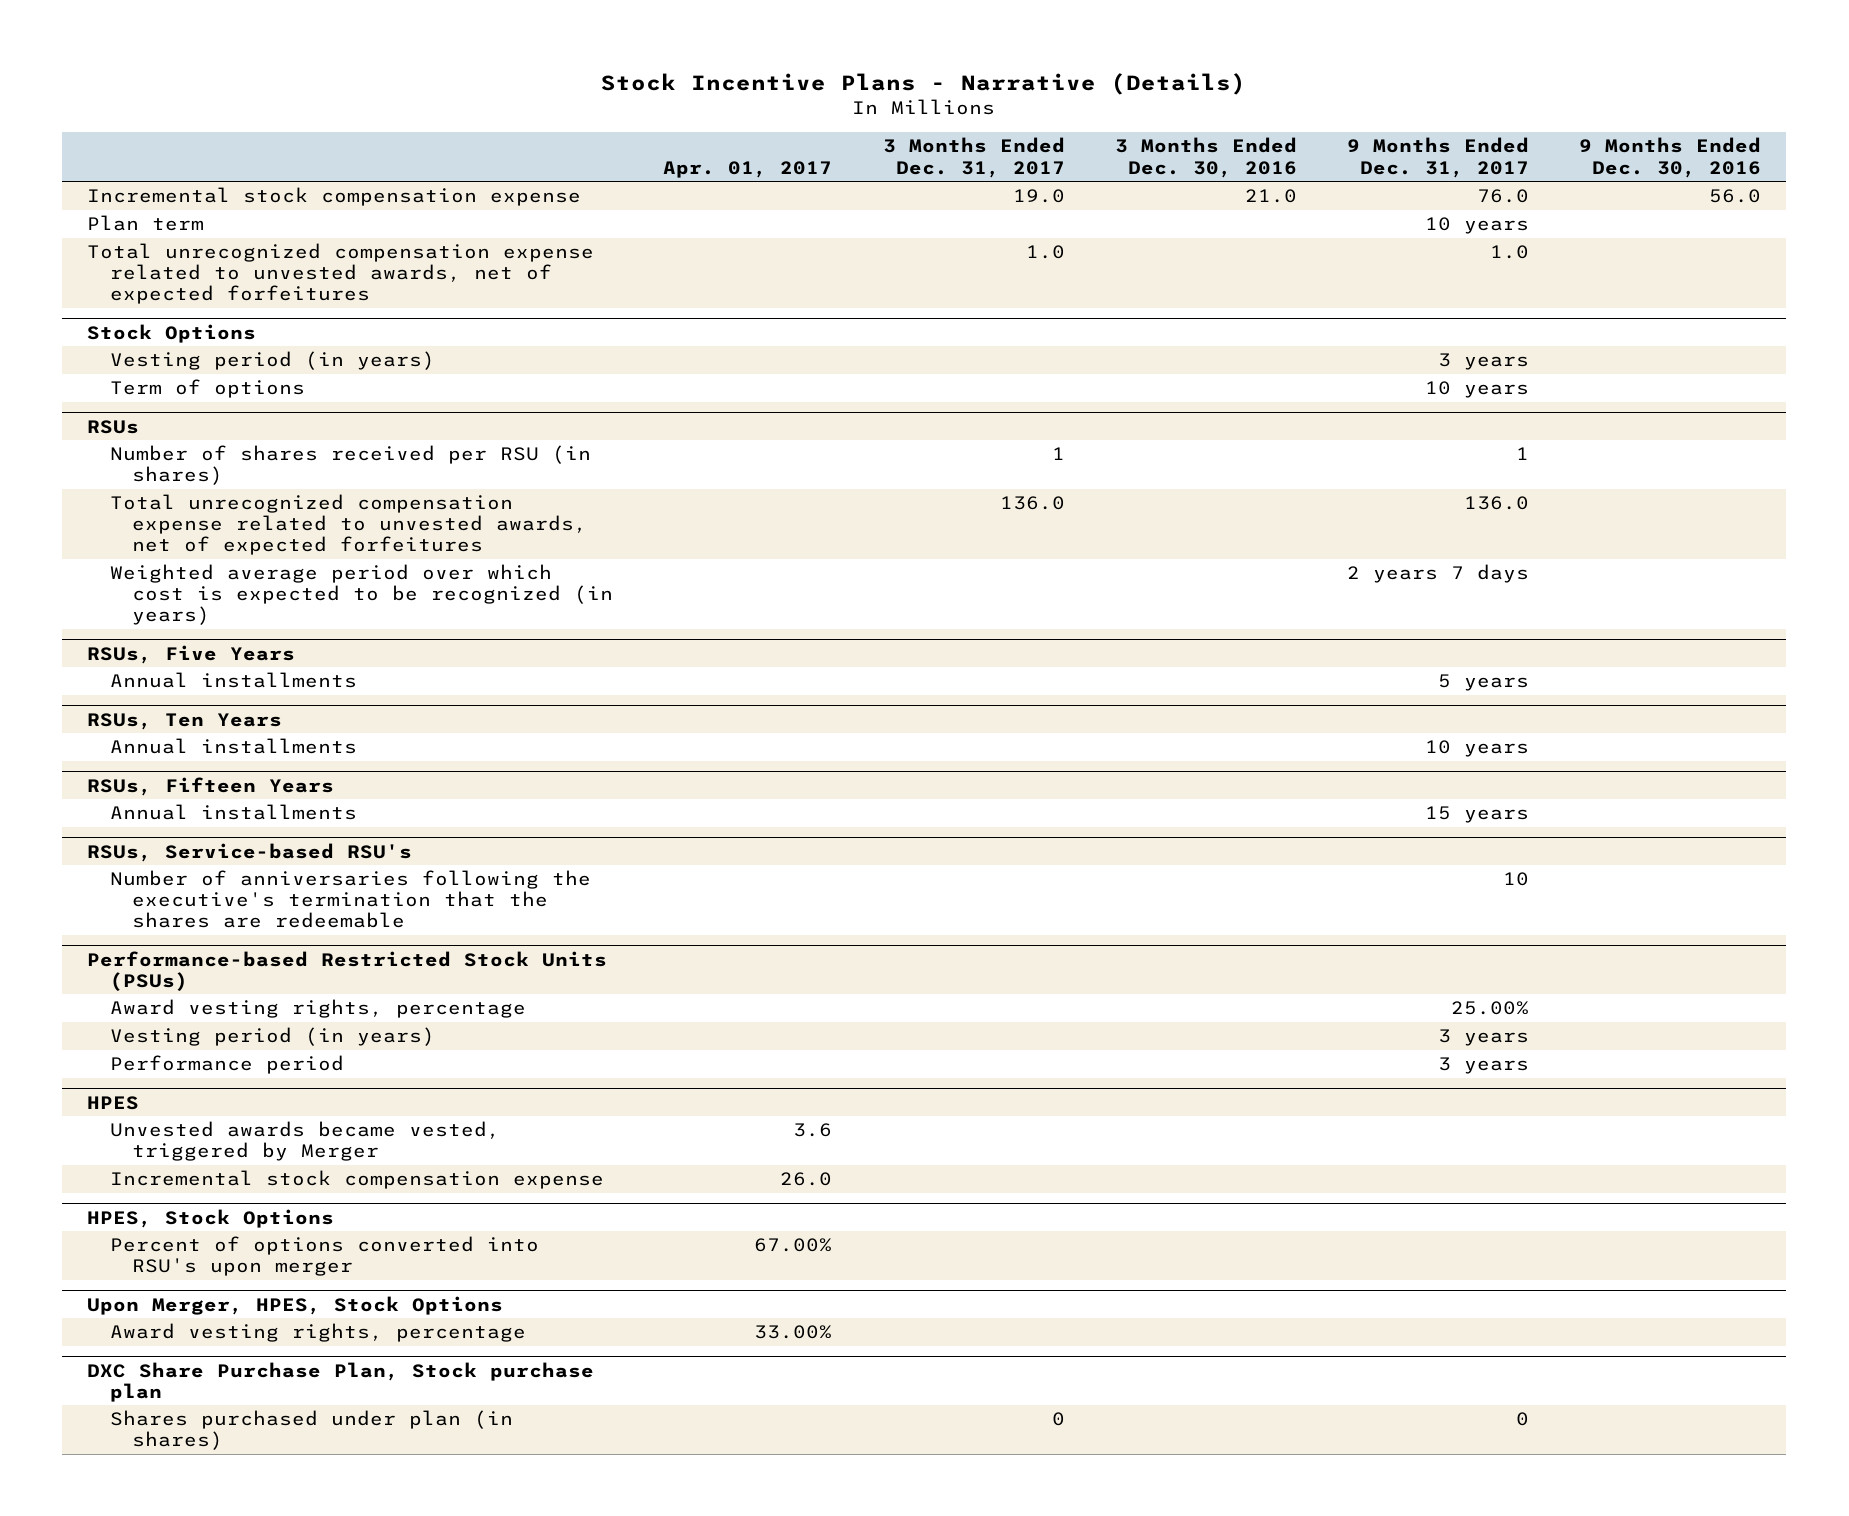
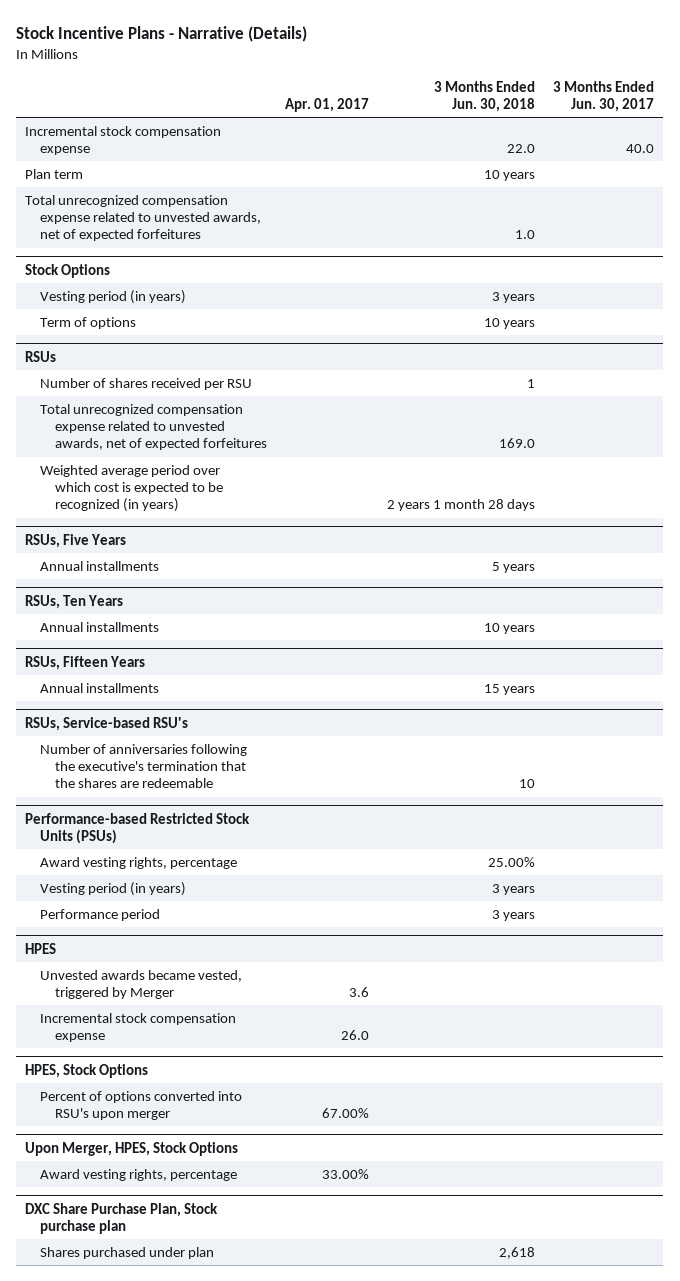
[882,137,1065,178] 3 Months Ended Dec. 31, 2017 -> none
[1114,137,1297,178] 3 Months Ended Dec. 30, 2016 -> none
[1347,137,1530,178] 9 Months Ended Dec. 31, 2017 -> none
[1579,137,1762,178] 9 Months Ended Dec. 30, 2016 -> none
none -> [434,80,536,113] 3 Months Ended Jun. 30, 2018
none -> [553,80,655,113] 3 Months Ended Jun. 30, 2017
[109,445,591,486] Number of shares received per RSU (in shares) -> [40,377,253,390] Number of shares received per RSU
[109,1410,513,1451] Shares purchased under plan (in shares) -> [40,1246,215,1259] Shares purchased under plan

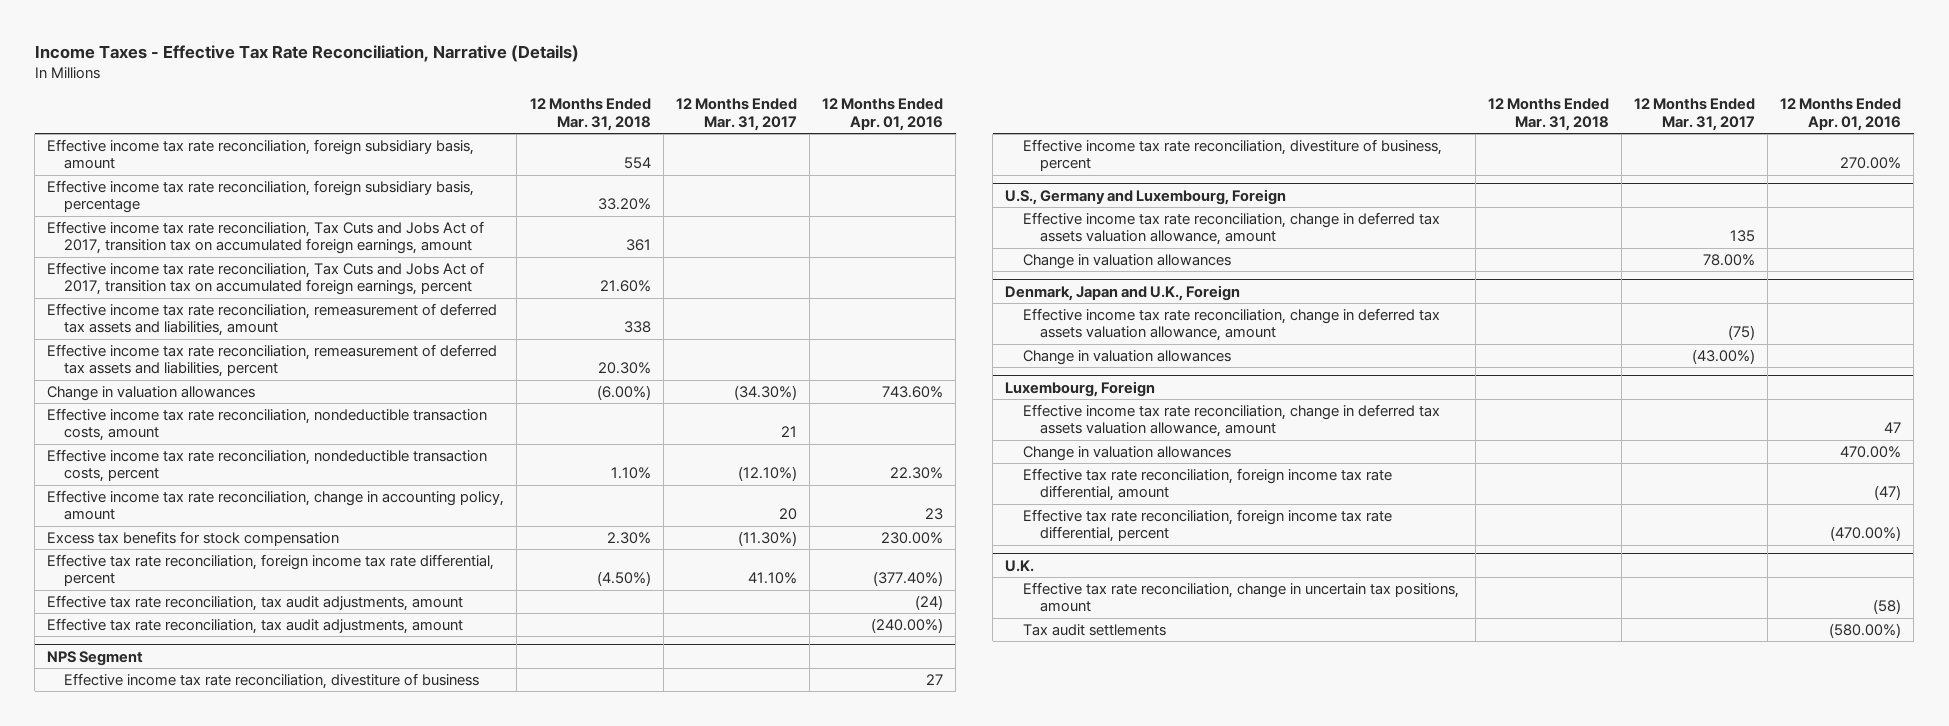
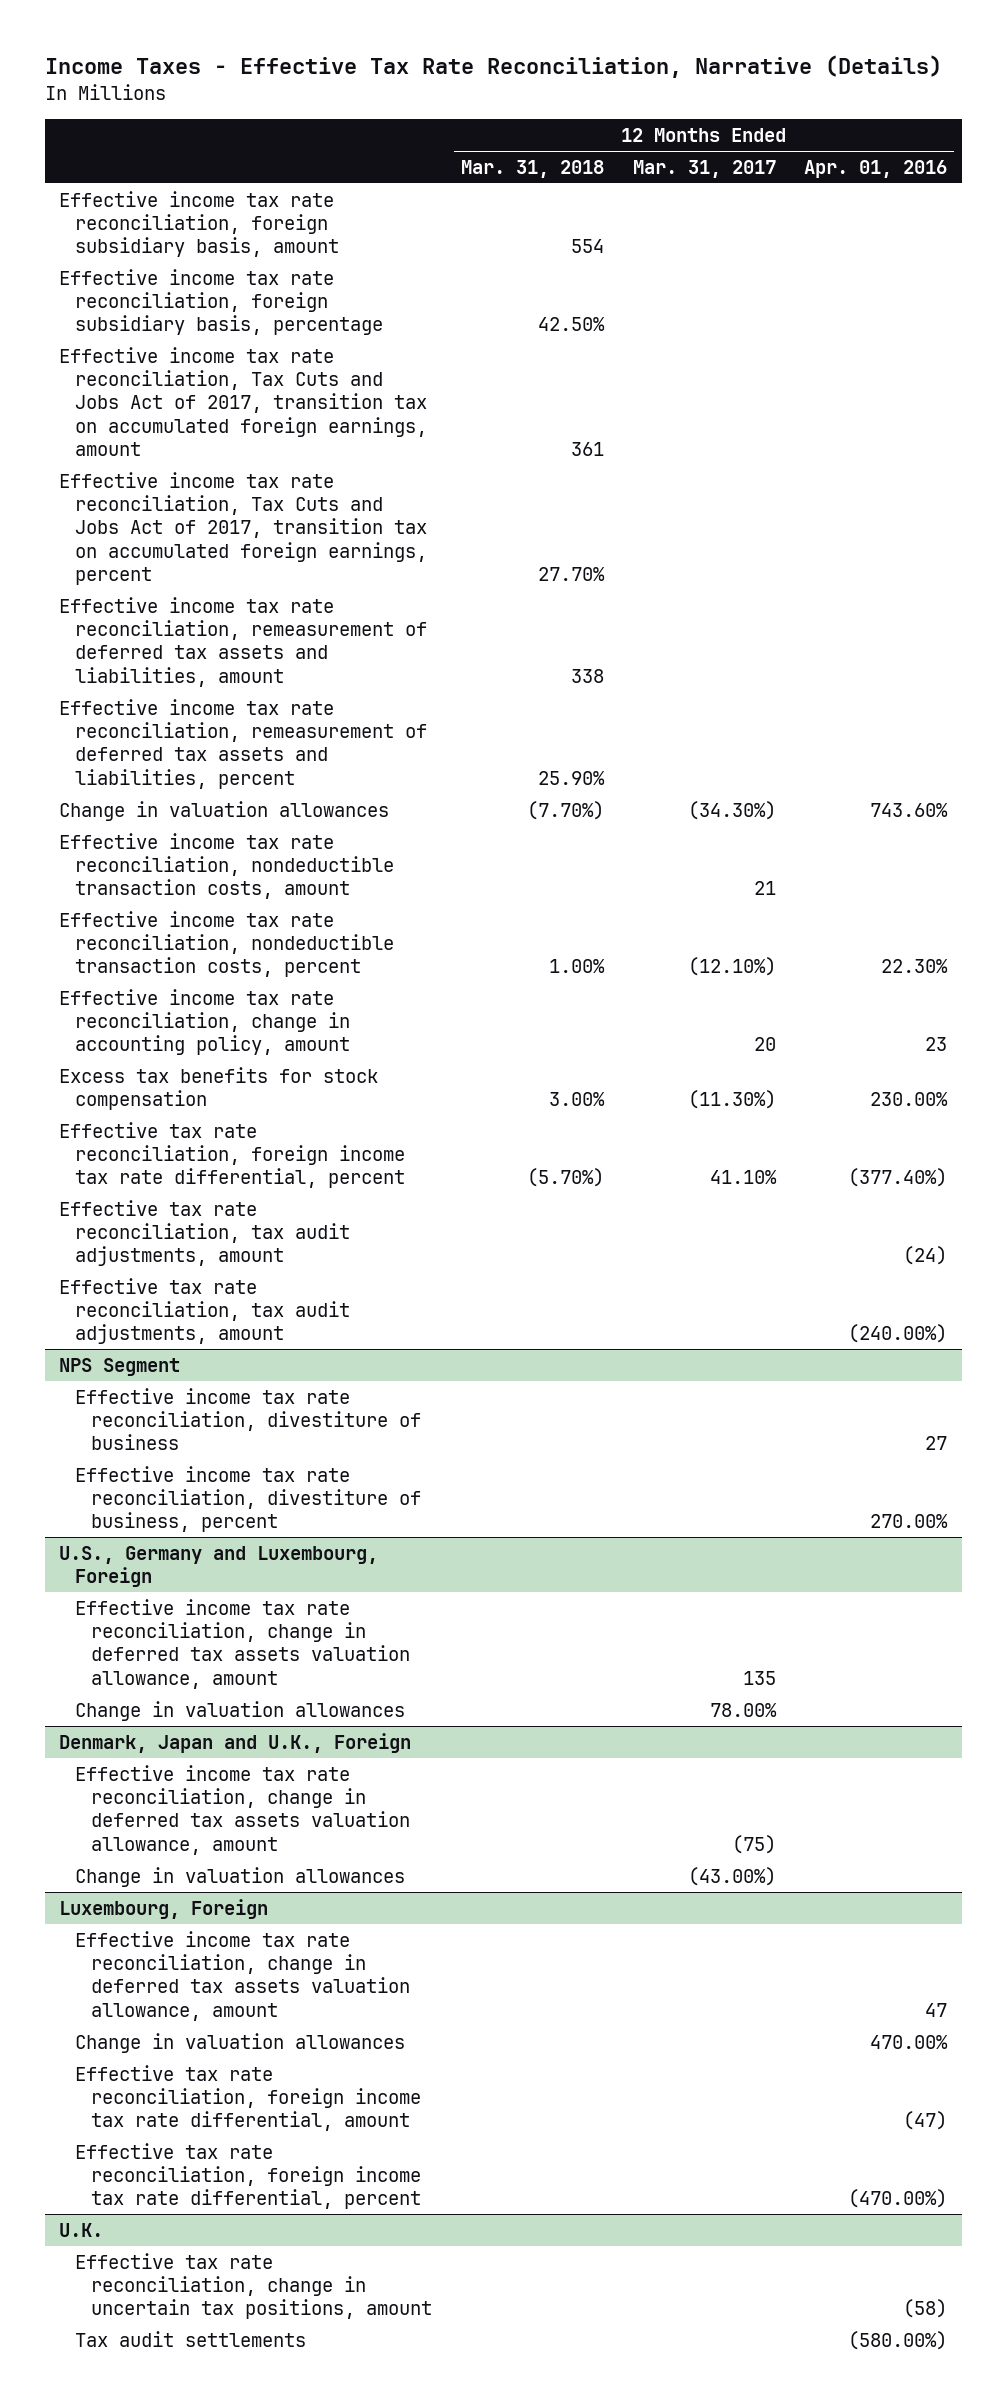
[597,198,651,211] 33.20% -> [537,317,605,332] 42.50%
[599,280,651,293] 21.60% -> [537,566,605,581] 27.70%
[597,362,651,375] 20.30% -> [537,770,605,785] 25.90%
[596,384,651,400] (6.00%) -> [526,800,604,820] (7.70%)
[610,467,651,480] 1.10% -> [548,959,605,974] 1.00%
[606,531,651,544] 2.30% -> [548,1092,605,1107] 3.00%
[596,571,651,587] (4.50%) -> [526,1168,604,1188] (5.70%)

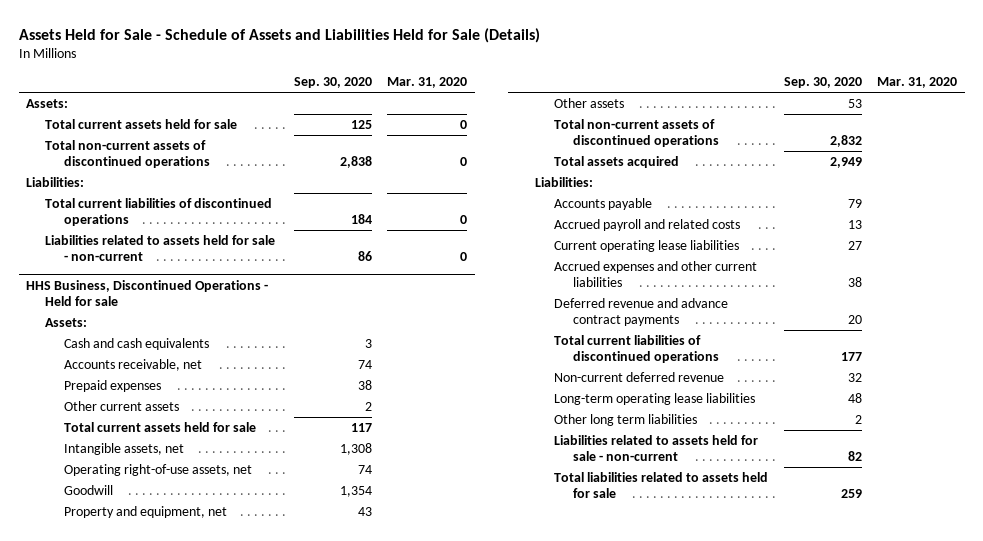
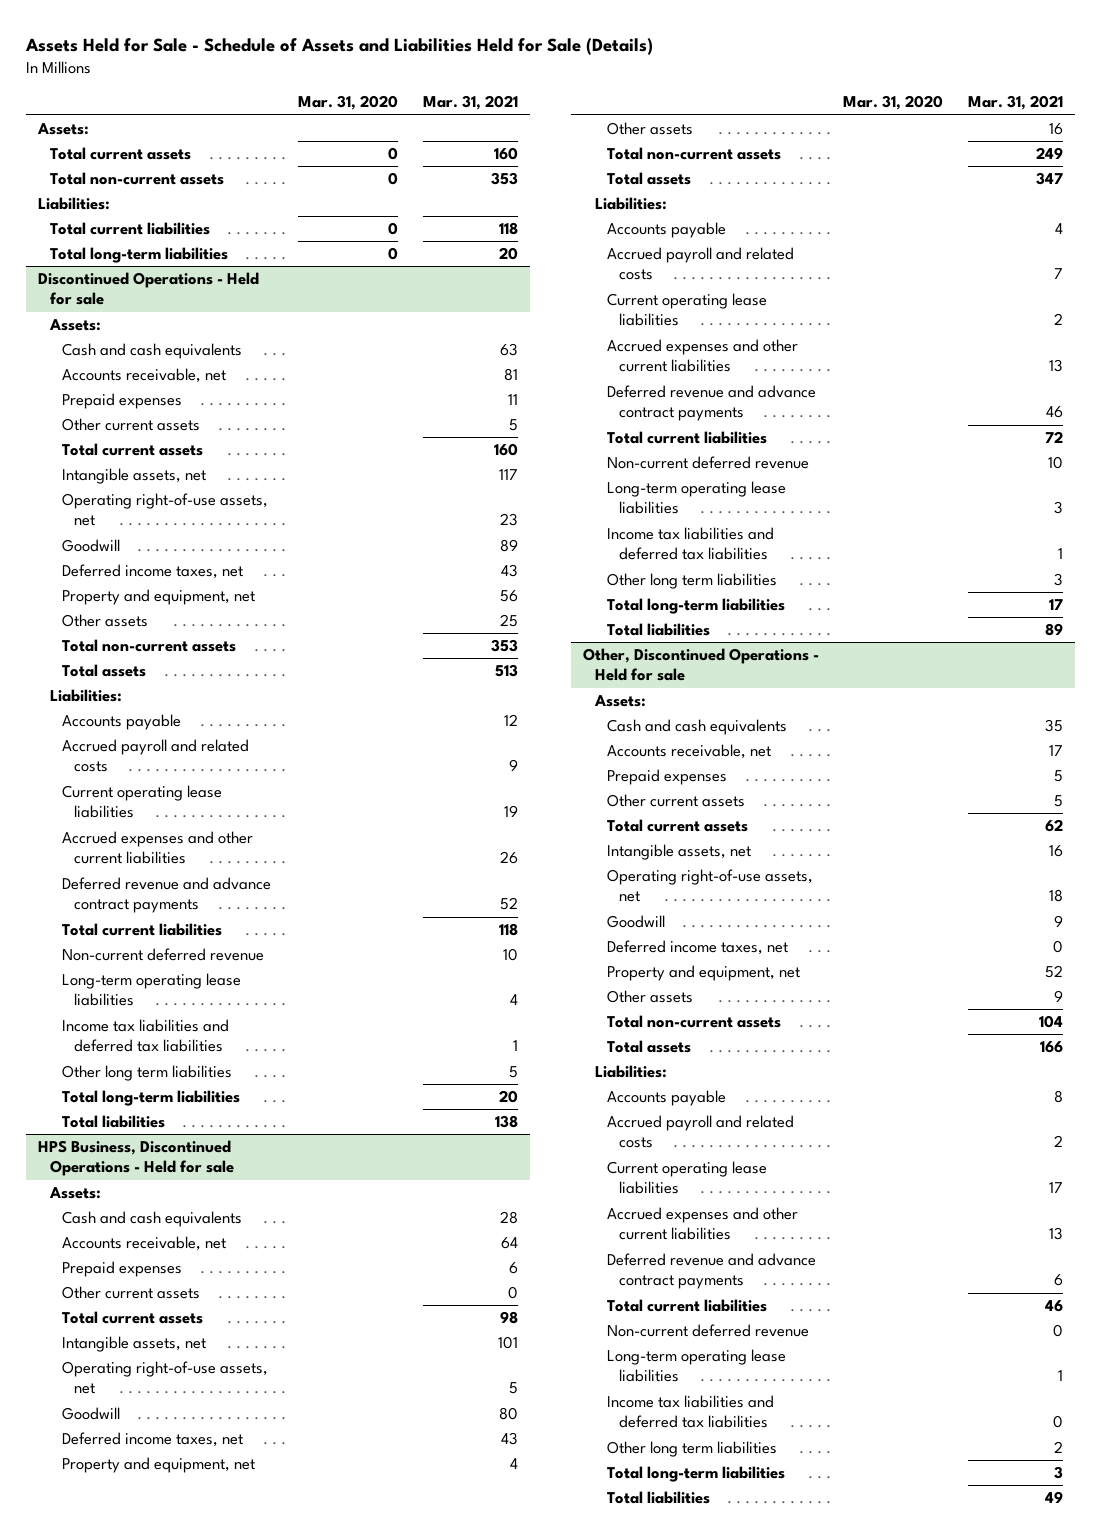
[293,77,372,89] Sep. 30, 2020 -> none
none -> [422,95,518,111] Mar. 31, 2021
[45,118,238,129] Total current assets held for sale -> [50,146,192,160] Total current assets
[45,139,211,168] Total non-current assets of discontinued operations -> [50,171,225,185] Total non-current assets
[45,197,273,226] Total current liabilities of discontinued operations -> [50,221,211,235] Total current liabilities
[45,234,276,261] Liabilities related to assets held for sale - non-current -> [50,246,229,263] Total long-term liabilities
none -> [38,271,260,306] Discontinued Operations - Held for sale
none -> [49,318,102,331] Assets:
none -> [62,342,243,359] Cash and cash equivalents
none -> [62,367,227,383] Accounts receivable, net
none -> [62,392,183,409] Prepaid expenses
none -> [62,417,201,431] Other current assets
none -> [62,442,204,456] Total current assets
none -> [62,467,207,484] Intangible assets, net
none -> [62,492,269,527] Operating right-of-use assets, net
none -> [62,538,121,552] Goodwill
none -> [62,563,244,579] Deferred income taxes, net
none -> [62,588,256,605] Property and equipment, net
none -> [62,613,149,627] Other assets
none -> [62,638,237,652] Total non-current assets
none -> [62,663,147,677] Total assets
none -> [50,688,123,702] Liabilities:
none -> [62,713,182,730] Accounts payable
none -> [62,738,250,773] Accrued payroll and related costs
none -> [62,784,223,819] Current operating lease liabilities
none -> [62,830,254,865] Accrued expenses and other current liabilities
none -> [62,876,272,914] Deferred revenue and advance contract payments
none -> [62,922,223,936] Total current liabilities
none -> [62,947,265,961] Non-current deferred revenue
none -> [62,972,242,1007] Long-term operating lease liabilities
none -> [62,1018,230,1053] Income tax liabilities and deferred tax liabilities
none -> [62,1064,233,1081] Other long term liabilities
none -> [62,1089,241,1106] Total long-term liabilities
none -> [62,1114,166,1128] Total liabilities
[26,279,269,306] HHS Business, Discontinued Operations - Held for sale -> [38,1139,235,1177] HPS Business, Discontinued Operations - Held for sale
[64,421,257,432] Total current assets held for sale -> [62,1310,204,1324] Total current assets
none -> [62,1431,244,1447] Deferred income taxes, net
[554,118,720,147] Total non-current assets of discontinued operations -> [606,146,781,160] Total non-current assets
[554,155,680,168] Total assets acquired -> [606,171,691,185] Total assets
[554,334,720,363] Total current liabilities of discontinued operations -> [606,430,767,444] Total current liabilities
none -> [606,526,774,561] Income tax liabilities and deferred tax liabilities
[554,434,759,461] Liabilities related to assets held for sale - non-current -> [606,597,785,614] Total long-term liabilities
[554,471,769,498] Total liabilities related to assets held for sale -> [606,622,710,636] Total liabilities
none -> [582,647,819,682] Other, Discontinued Operations - Held for sale
none -> [593,694,646,707] Assets:
none -> [606,718,787,735] Cash and cash equivalents
none -> [606,743,771,759] Accounts receivable, net
none -> [606,768,727,785] Prepaid expenses
none -> [606,793,745,807] Other current assets
none -> [606,818,748,832] Total current assets
none -> [606,843,751,860] Intangible assets, net
none -> [606,868,813,903] Operating right-of-use assets, net
none -> [606,914,665,928] Goodwill
none -> [606,939,788,955] Deferred income taxes, net
none -> [606,964,800,981] Property and equipment, net
none -> [606,989,693,1003] Other assets
none -> [606,1014,781,1028] Total non-current assets
none -> [606,1039,691,1053] Total assets
none -> [594,1064,667,1078] Liabilities:
none -> [606,1089,726,1106] Accounts payable
none -> [606,1114,794,1149] Accrued payroll and related costs
none -> [606,1160,767,1195] Current operating lease liabilities
none -> [606,1206,798,1241] Accrued expenses and other current liabilities
none -> [606,1252,816,1290] Deferred revenue and advance contract payments
none -> [606,1298,767,1312] Total current liabilities
none -> [606,1323,809,1337] Non-current deferred revenue
none -> [606,1348,786,1383] Long-term operating lease liabilities
none -> [606,1394,774,1429] Income tax liabilities and deferred tax liabilities
none -> [606,1440,777,1457] Other long term liabilities
none -> [606,1465,785,1482] Total long-term liabilities
none -> [606,1490,710,1504] Total liabilities

